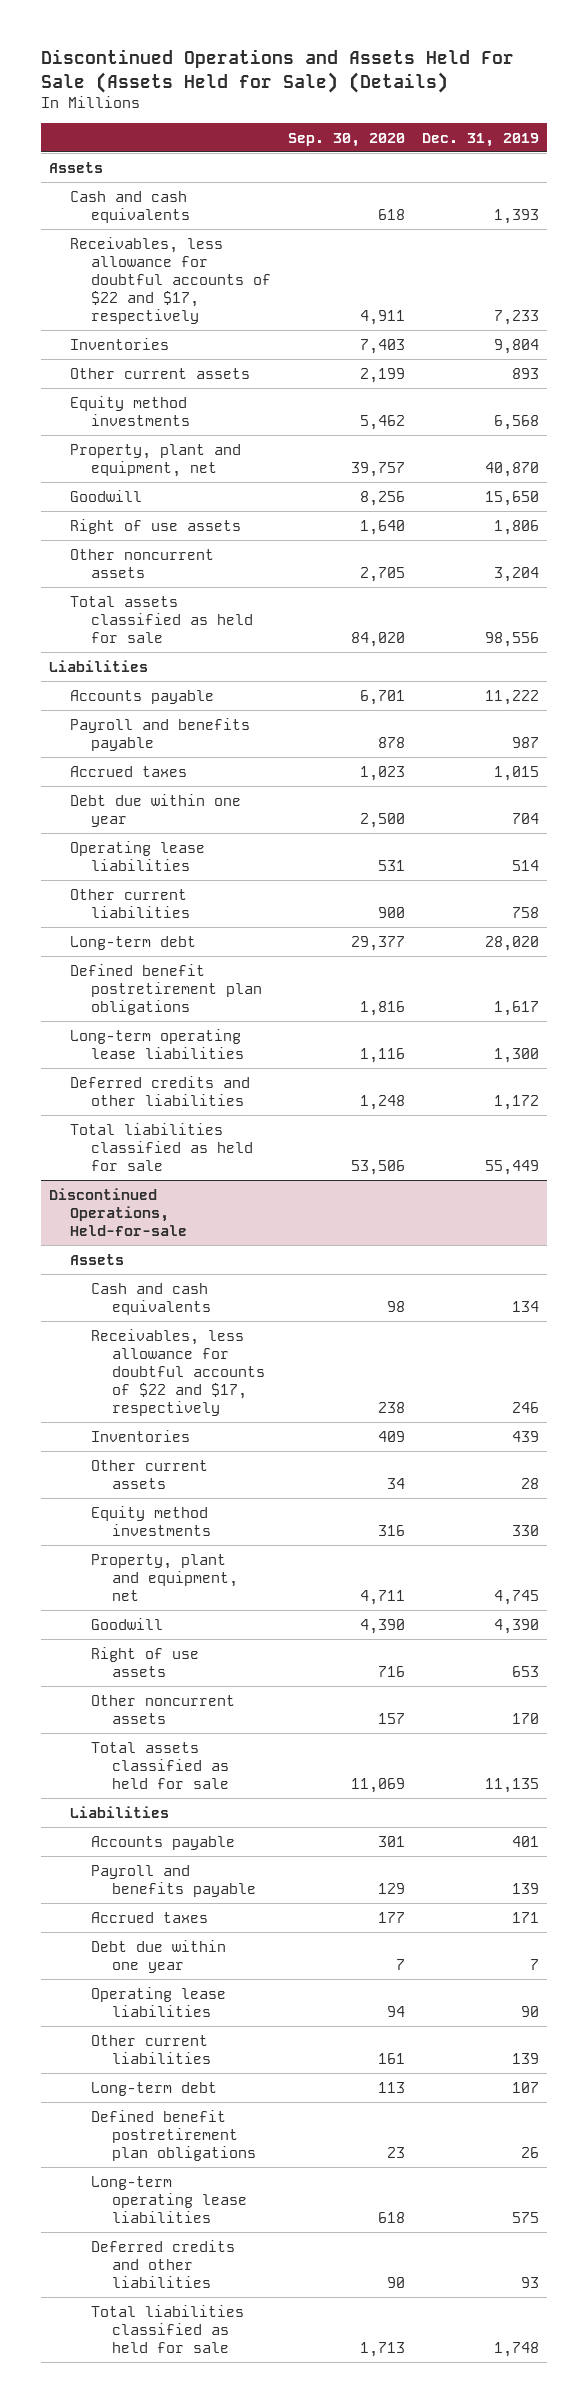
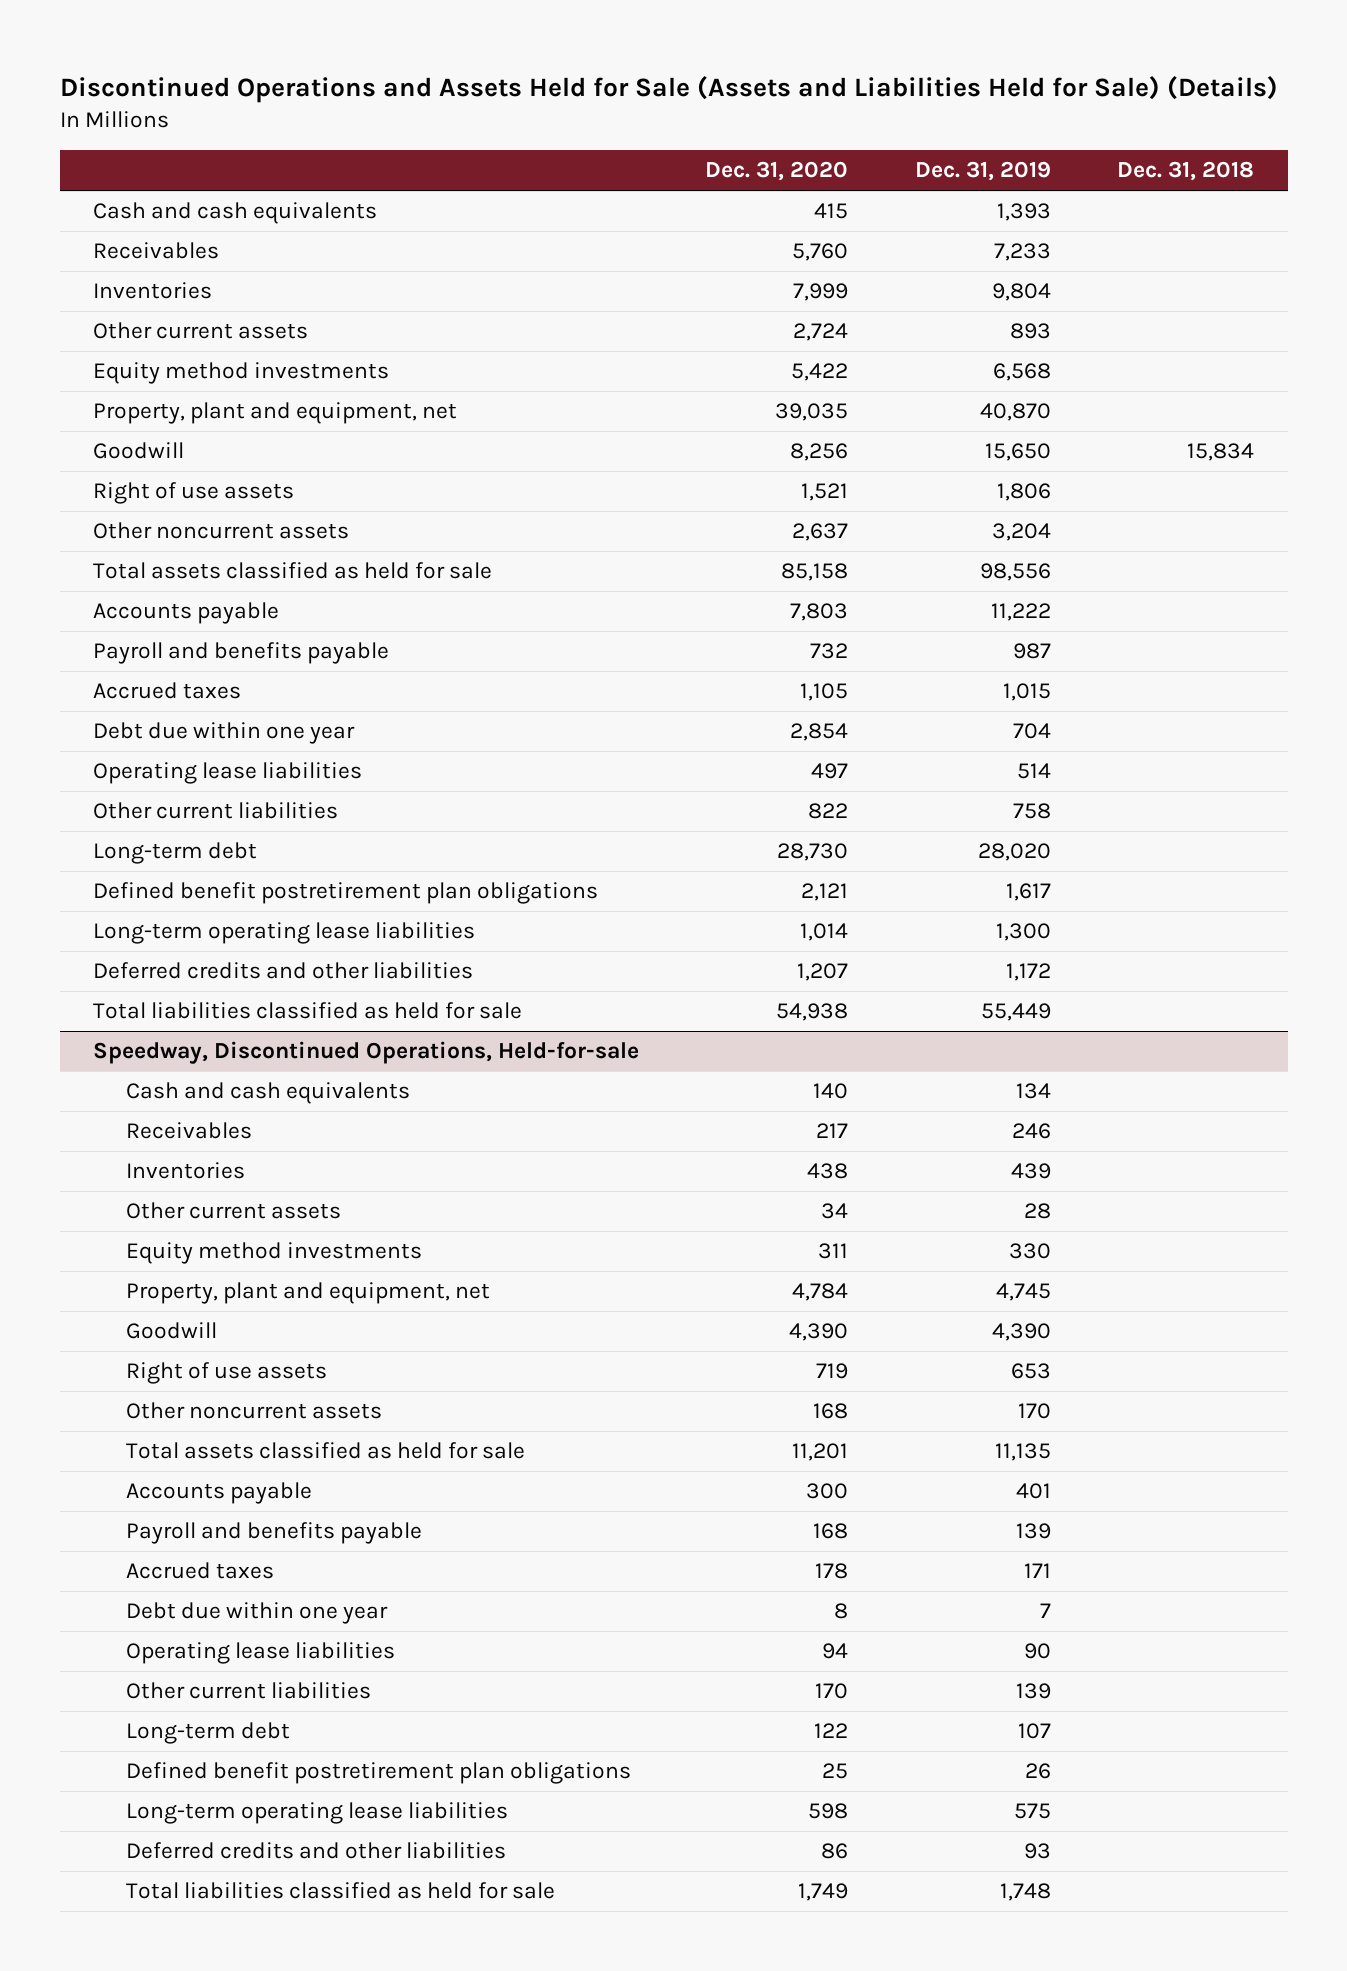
[40,49,514,93] Discontinued Operations and Assets Held For Sale (Assets Held for Sale) (Details) -> [59,75,1278,103] Discontinued Operations and Assets Held for Sale (Assets and Liabilities Held for Sale) (Details)
[287,132,405,147] Sep. 30, 2020 -> none
none -> [705,161,849,182] Dec. 31, 2020
none -> [1117,161,1255,182] Dec. 31, 2018
[49,161,104,173] Assets -> none
[70,236,271,325] Receivables, less allowance for doubtful accounts of $22 and $17, respectively -> [92,242,219,260] Receivables
[49,659,149,672] Liabilities -> none
[70,1253,125,1265] Assets -> none
[49,1187,188,1236] Discontinued Operations, Held-for-sale -> [92,1041,639,1065] Speedway, Discontinued Operations, Held-for-sale
[90,1328,265,1417] Receivables, less allowance for doubtful accounts of $22 and $17, respectively -> [126,1122,253,1140] Receivables
[70,1805,170,1818] Liabilities -> none

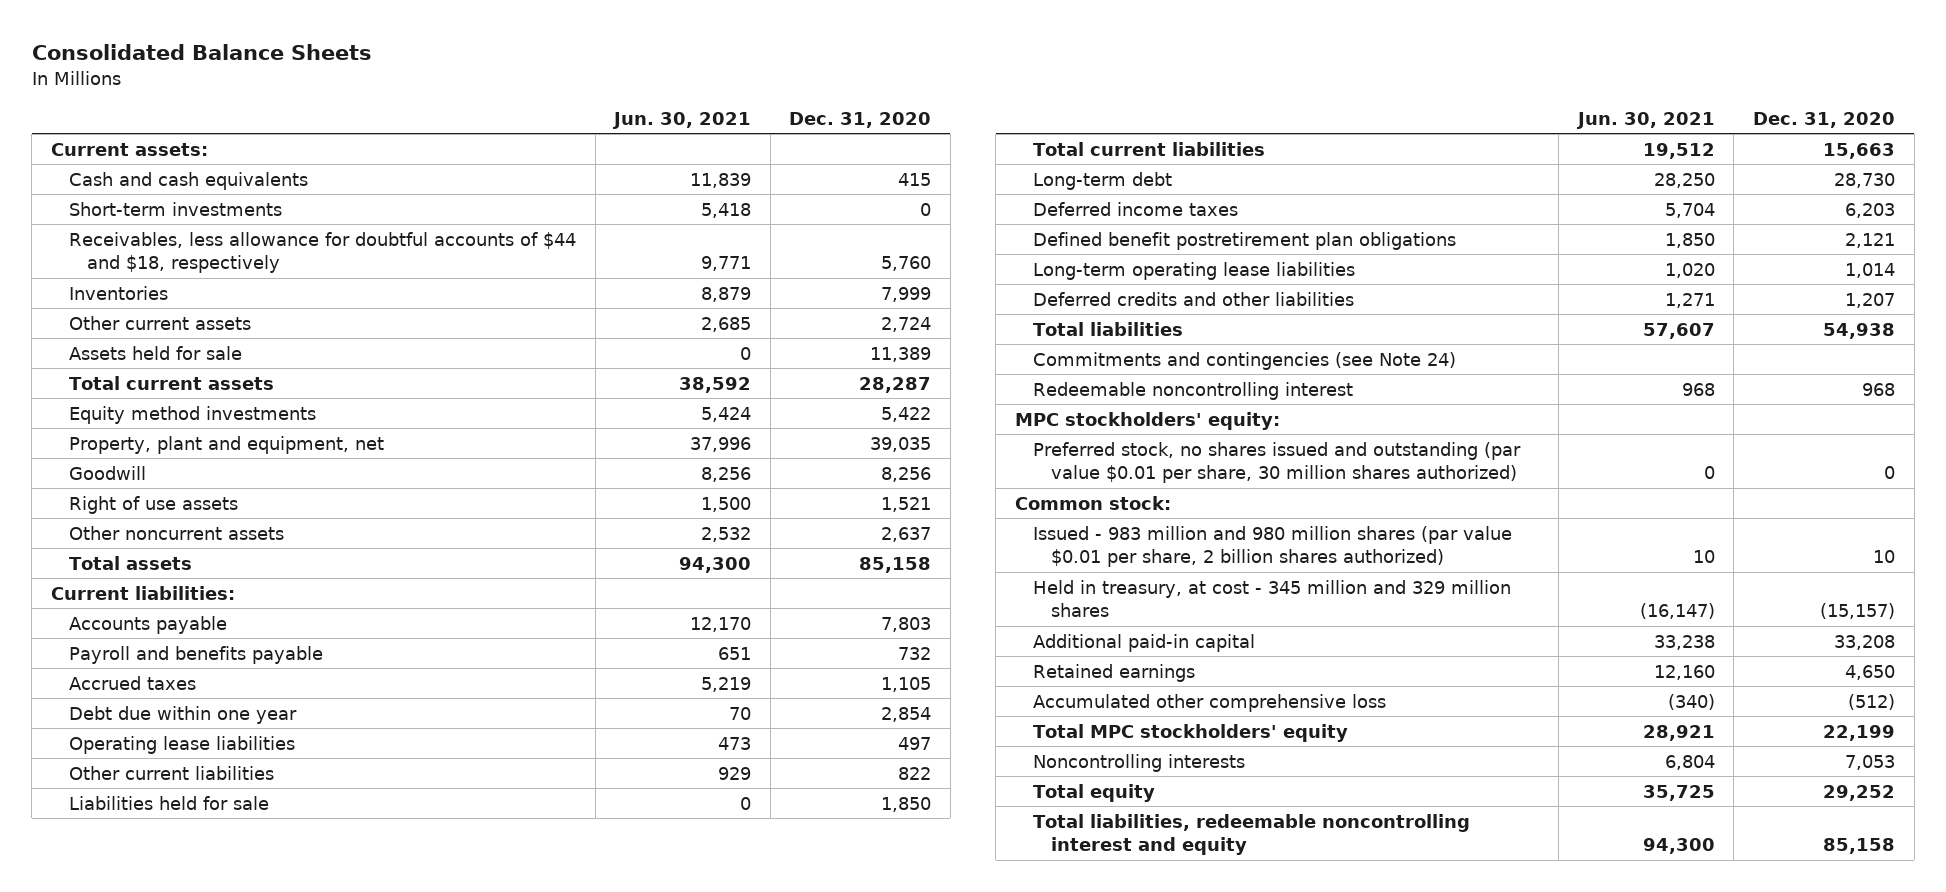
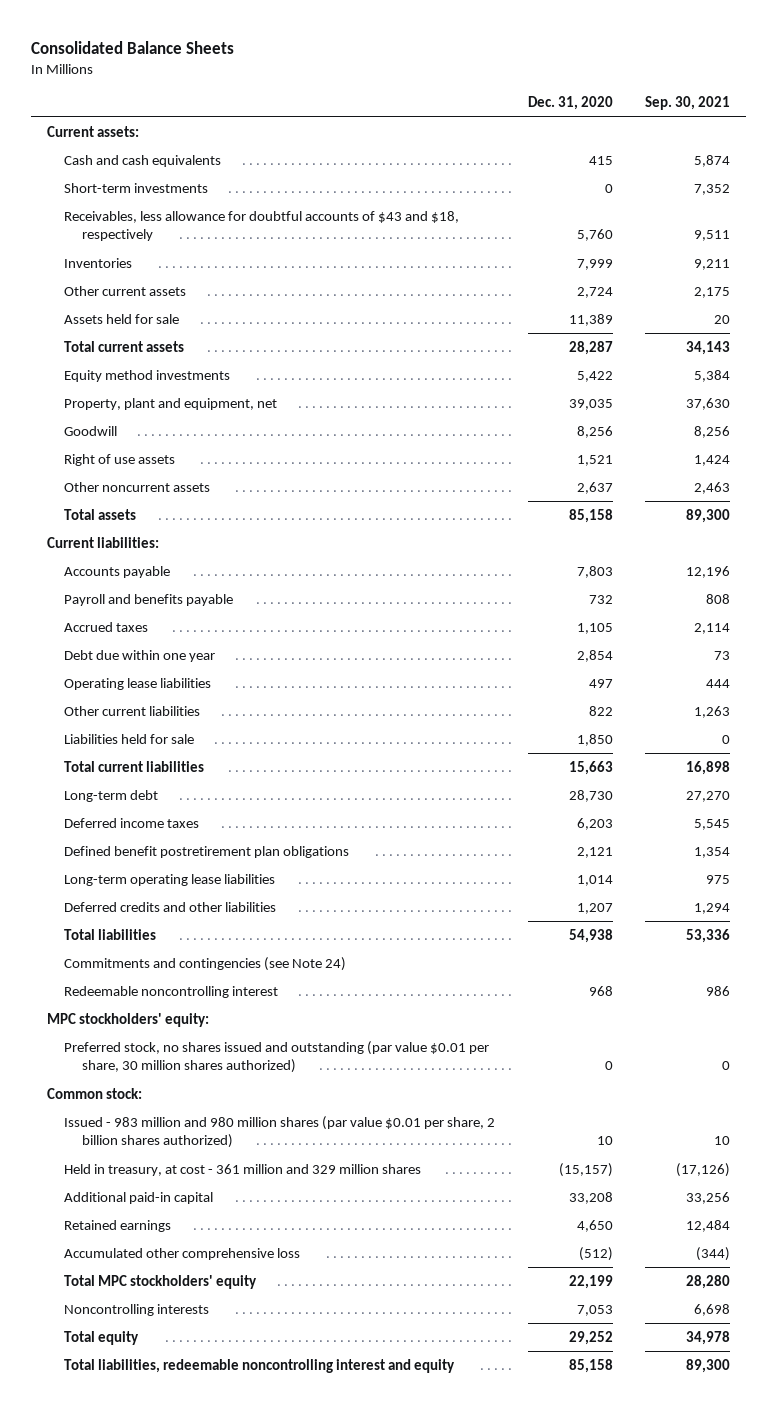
[612,111,752,129] Jun. 30, 2021 -> none
none -> [645,96,731,111] Sep. 30, 2021
[69,231,577,274] Receivables, less allowance for doubtful accounts of $44 and $18, respectively -> [64,210,460,242] Receivables, less allowance for doubtful accounts of $43 and $18, respectively
[1032,579,1511,618] Held in treasury, at cost - 345 million and 329 million shares -> [64,1163,422,1176] Held in treasury, at cost - 361 million and 329 million shares

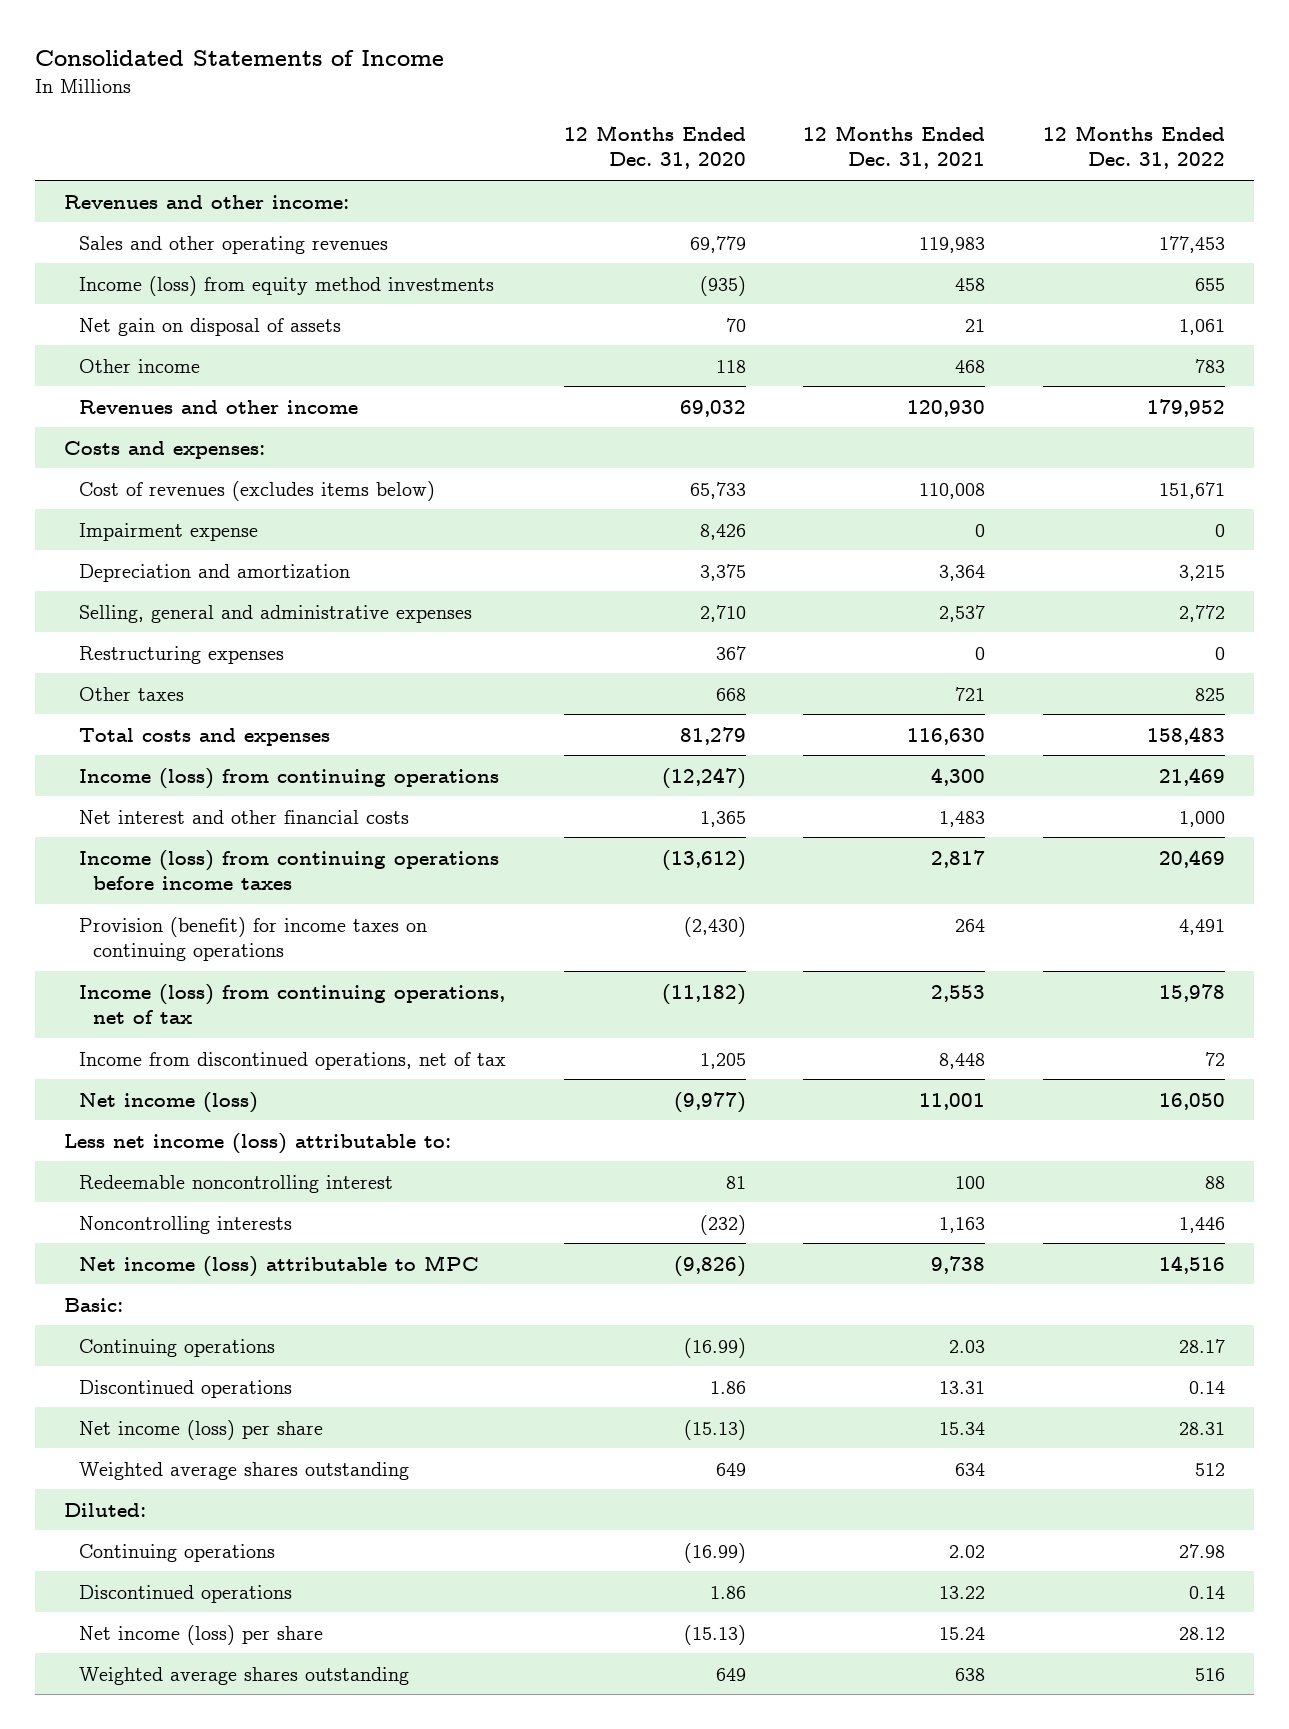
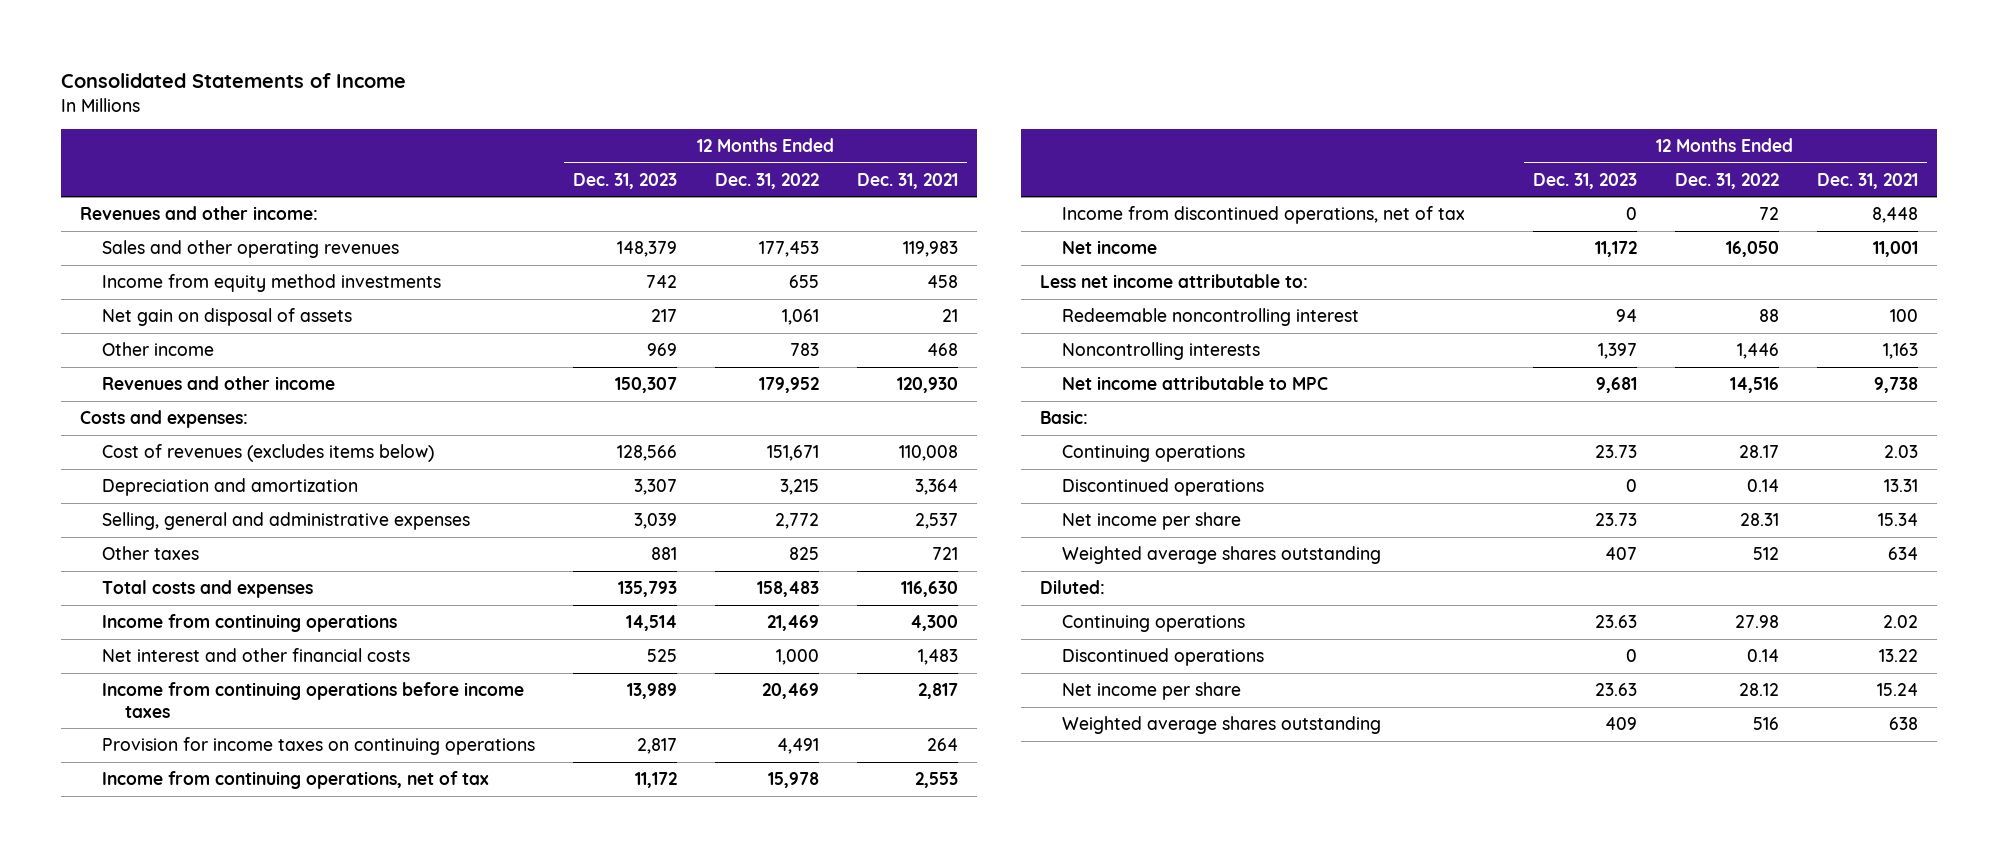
[563,124,746,170] 12 Months Ended Dec. 31, 2020 -> none
none -> [573,172,678,189] Dec. 31, 2023
[78,275,494,296] Income (loss) from equity method investments -> [102,274,442,293] Income from equity method investments
[78,522,258,541] Impairment expense -> none
[78,645,284,664] Restructuring expenses -> none
[78,767,499,789] Income (loss) from continuing operations -> [102,614,398,633] Income from continuing operations
[78,849,499,891] Income (loss) from continuing operations before income taxes -> [102,682,525,718] Income from continuing operations before income taxes
[78,916,427,962] Provision (benefit) for income taxes on continuing operations -> [102,737,536,756] Provision for income taxes on continuing operations
[78,983,505,1025] Income (loss) from continuing operations, net of tax -> [102,771,490,790] Income from continuing operations, net of tax
[78,1091,258,1113] Net income (loss) -> [1062,240,1158,255] Net income
[63,1132,451,1154] Less net income (loss) attributable to: -> [1039,274,1308,289] Less net income attributable to:
[78,1254,479,1277] Net income (loss) attributable to MPC -> [1062,376,1329,391] Net income attributable to MPC
[78,1419,323,1440] Net income (loss) per share -> [1062,512,1242,531] Net income per share
[78,1624,323,1645] Net income (loss) per share -> [1062,682,1242,701] Net income per share

